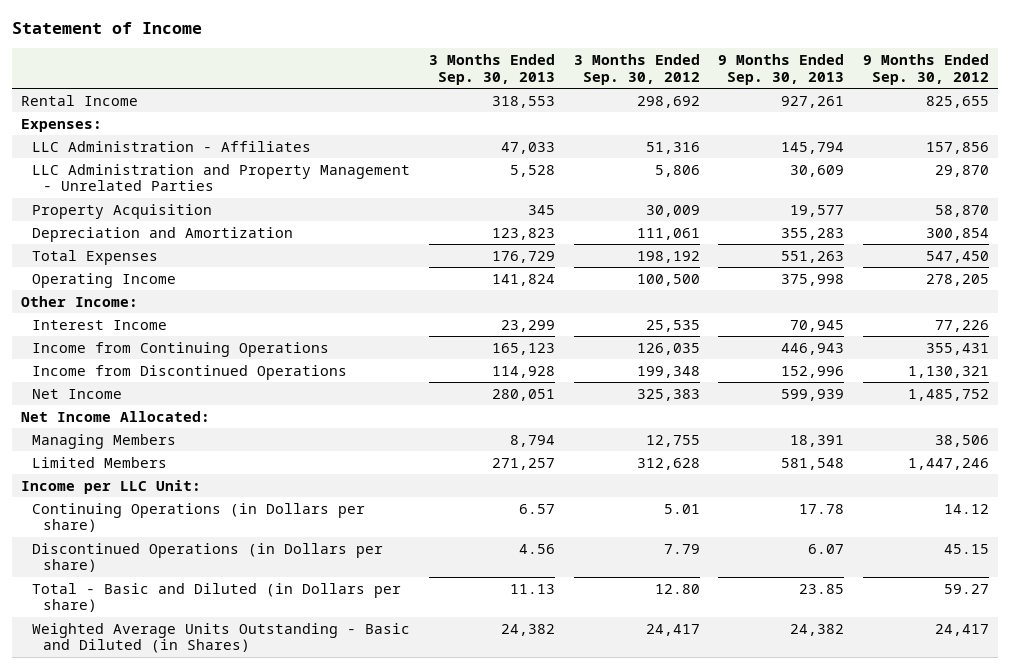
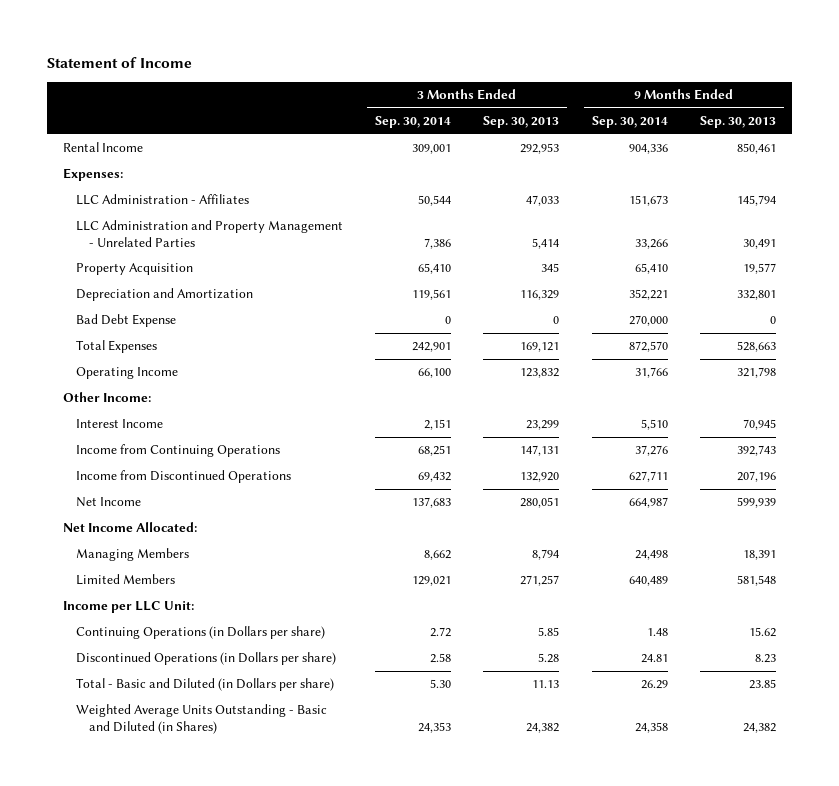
[573,54,700,85] 3 Months Ended Sep. 30, 2012 -> none
[862,54,989,85] 9 Months Ended Sep. 30, 2012 -> none
none -> [375,116,452,129] Sep. 30, 2014
none -> [591,116,668,129] Sep. 30, 2014
[491,95,555,108] 318,553 -> [520,143,560,155] 292,953
[781,95,845,108] 927,261 -> [736,143,776,155] 850,461
[509,164,555,177] 5,528 -> [532,237,560,249] 5,414
[790,164,845,177] 30,609 -> [742,238,776,249] 30,491
[491,227,555,240] 123,823 -> [520,290,560,301] 116,329
[781,227,845,240] 355,283 -> [736,290,776,301] 332,801
none -> [75,314,176,328] Bad Debt Expense
[491,250,555,263] 176,729 -> [520,342,560,353] 169,121
[781,250,845,263] 551,263 -> [736,341,776,353] 528,663
[491,273,555,286] 141,824 -> [520,368,560,379] 123,832
[781,273,845,286] 375,998 -> [736,367,776,379] 321,798
[491,342,555,355] 165,123 -> [520,445,560,457] 147,131
[781,342,845,355] 446,943 -> [736,445,776,457] 392,743
[491,365,555,378] 114,928 -> [520,472,560,483] 132,920
[781,365,845,378] 152,996 -> [736,471,776,483] 207,196
[518,503,555,514] 6.57 -> [538,627,560,637] 5.85
[799,503,845,514] 17.78 -> [748,627,776,638] 15.62
[518,543,555,554] 4.56 -> [538,653,560,664] 5.28
[808,543,845,554] 6.07 -> [754,654,776,664] 8.23

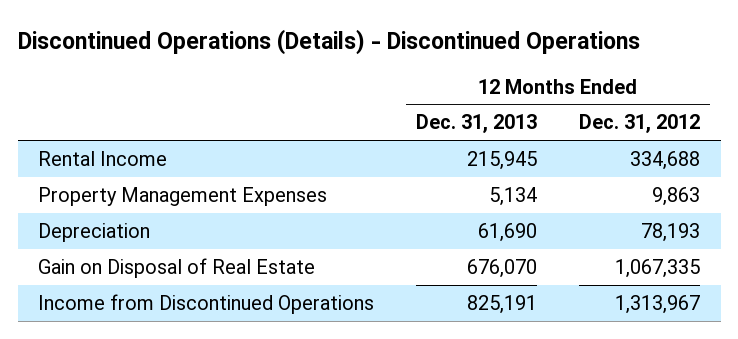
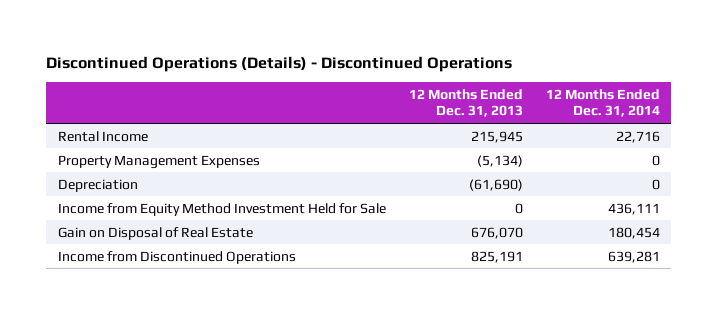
[578,114,700,134] Dec. 31, 2012 -> none
none -> [545,88,660,118] 12 Months Ended Dec. 31, 2014
[489,186,538,206] 5,134 -> [476,154,523,167] (5,134)
[478,222,538,242] 61,690 -> [468,178,523,191] (61,690)
none -> [57,202,386,216] Income from Equity Method Investment Held for Sale

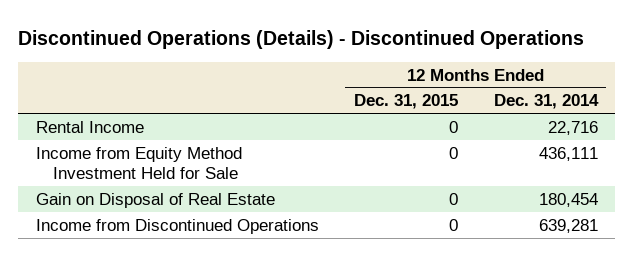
[408,88,523,118] 12 Months Ended Dec. 31, 2013 -> none
none -> [354,94,459,110] Dec. 31, 2015
[57,154,260,169] Property Management Expenses -> none
[57,178,138,192] Depreciation -> none

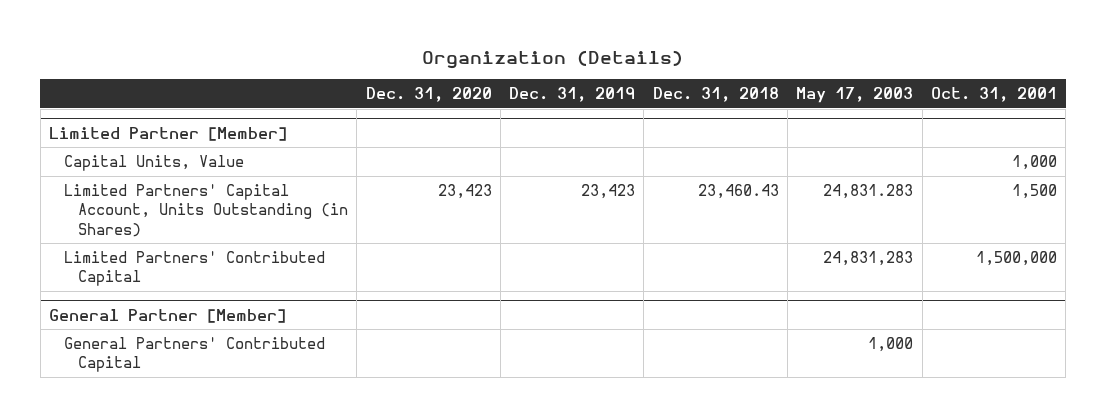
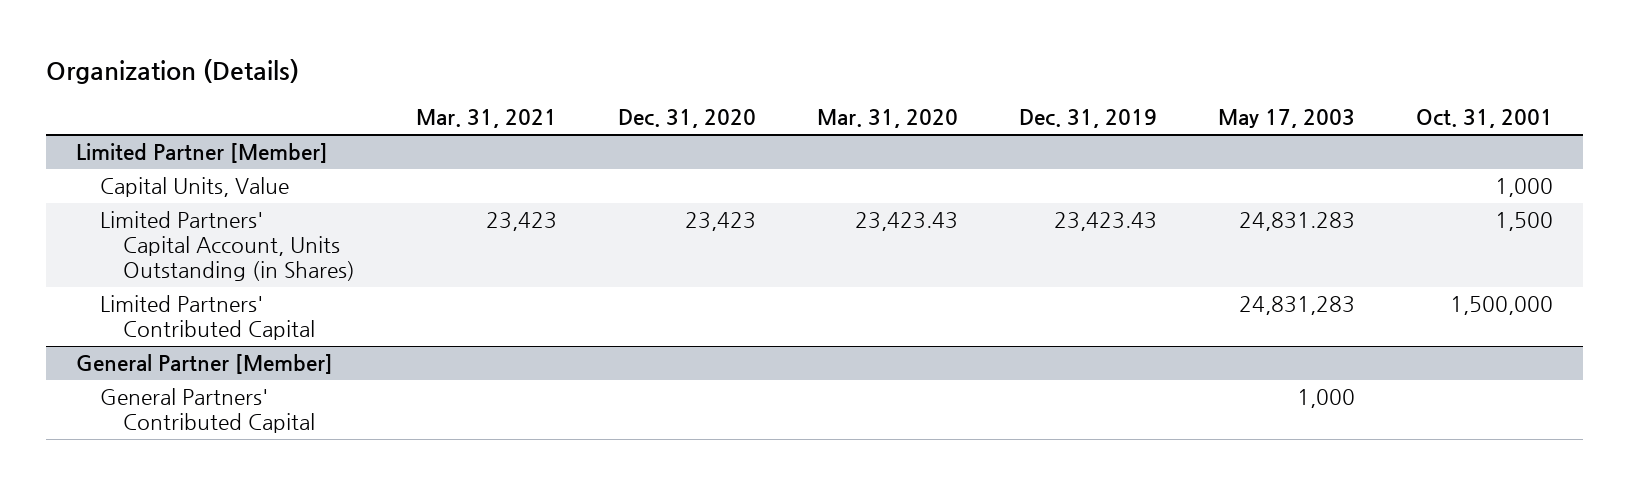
[652,86,779,102] Dec. 31, 2018 -> none
none -> [415,109,557,129] Mar. 31, 2021
none -> [816,109,958,129] Mar. 31, 2020
[581,184,636,200] 23,423 -> [1053,212,1157,232] 23,423.43

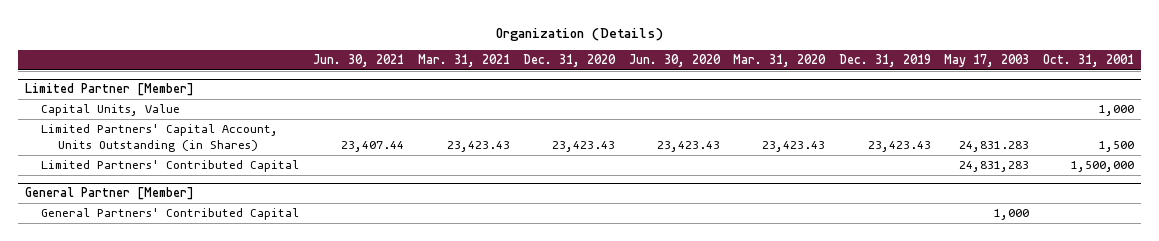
none -> [312,54,404,68] Jun. 30, 2021
none -> [628,54,721,68] Jun. 30, 2020
[485,212,557,232] 23,423 -> [446,141,510,153] 23,423.43
[684,212,756,232] 23,423 -> [552,141,616,153] 23,423.43

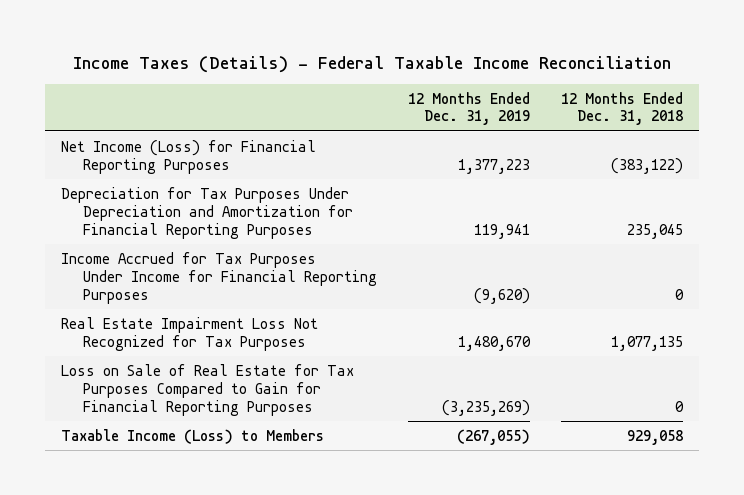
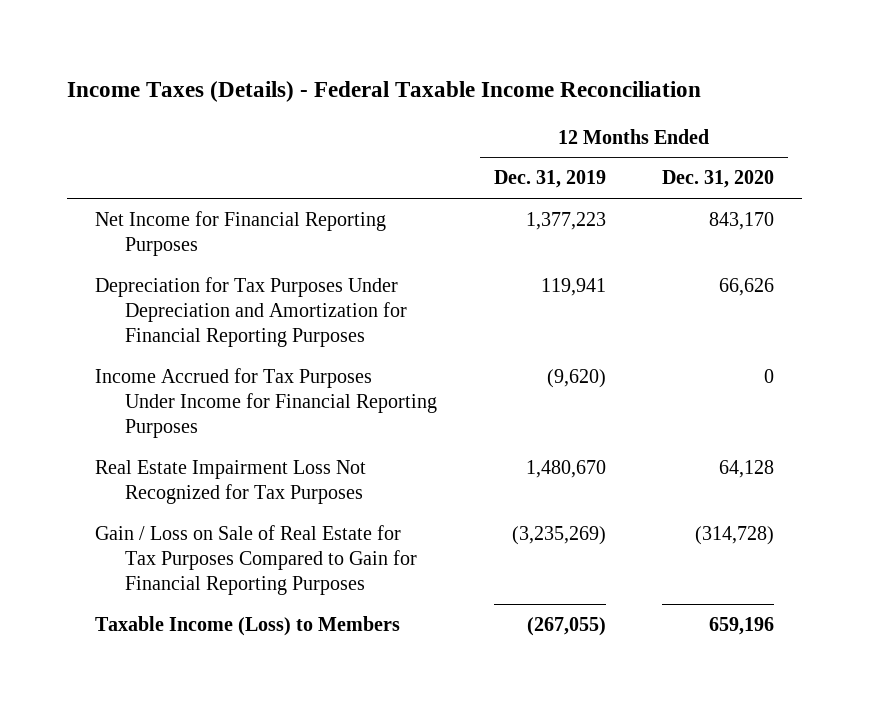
[561,91,684,126] 12 Months Ended Dec. 31, 2018 -> none
none -> [662,170,775,189] Dec. 31, 2020
[60,139,316,174] Net Income (Loss) for Financial Reporting Purposes -> [94,210,386,256] Net Income for Financial Reporting Purposes
[60,363,354,416] Loss on Sale of Real Estate for Tax Purposes Compared to Gain for Financial Reporting Purposes -> [94,524,418,596] Gain / Loss on Sale of Real Estate for Tax Purposes Compared to Gain for Financial Reporting Purposes

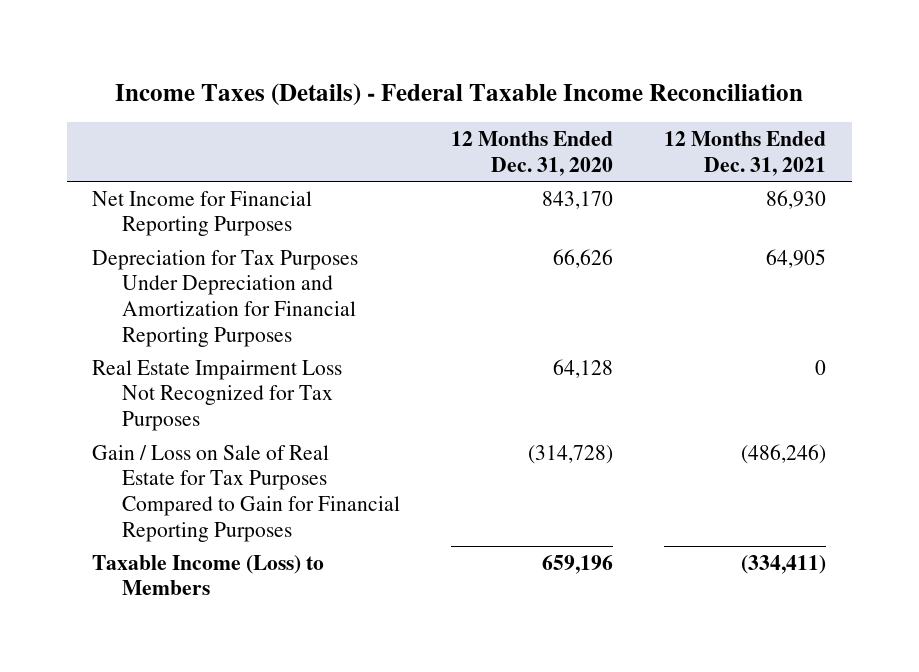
[493,170,606,189] Dec. 31, 2019 -> none
none -> [664,130,827,176] 12 Months Ended Dec. 31, 2021
[94,367,438,439] Income Accrued for Tax Purposes Under Income for Financial Reporting Purposes -> none

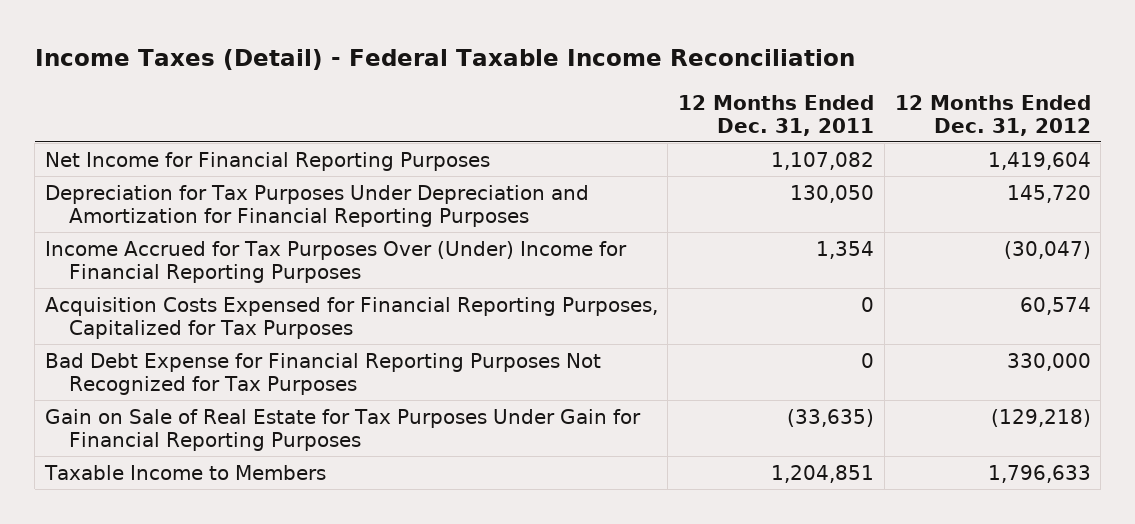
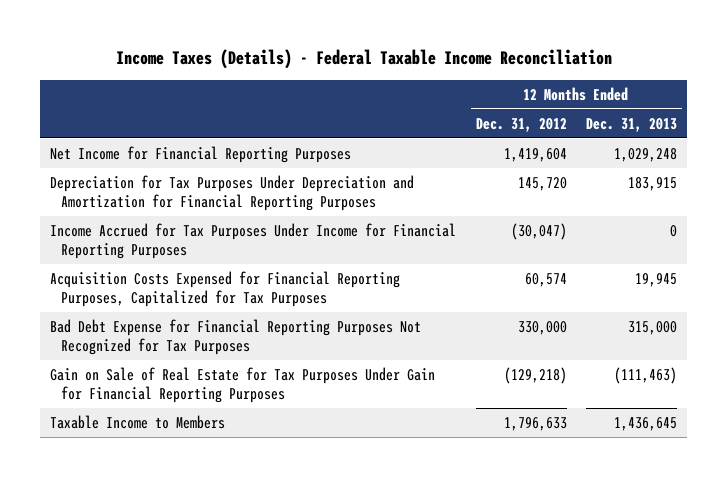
[34,48,855,70] Income Taxes (Detail) - Federal Taxable Income Reconciliation -> [115,49,612,70] Income Taxes (Details) - Federal Taxable Income Reconciliation
[678,94,875,136] 12 Months Ended Dec. 31, 2011 -> none
none -> [586,117,678,132] Dec. 31, 2013
[44,240,627,284] Income Accrued for Tax Purposes Over (Under) Income for Financial Reporting Purposes -> [50,222,457,259] Income Accrued for Tax Purposes Under Income for Financial Reporting Purposes

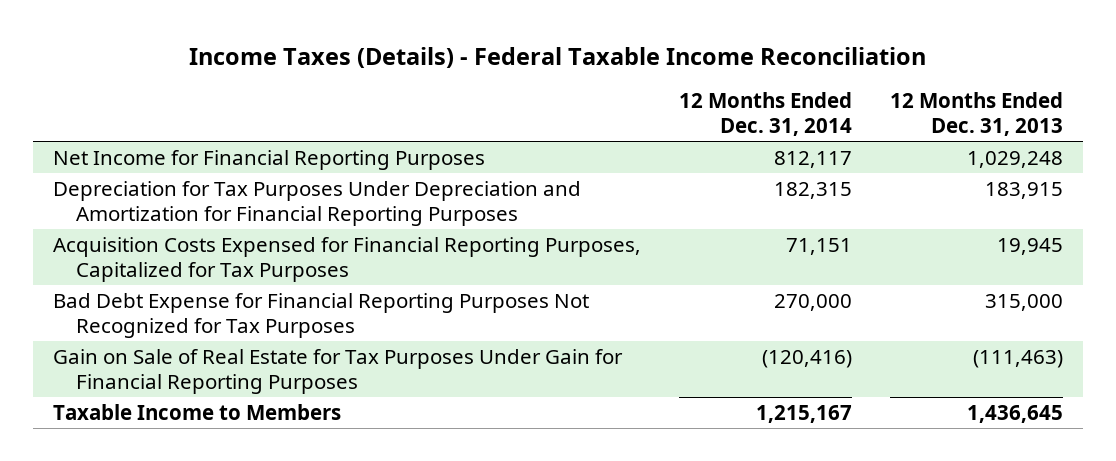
[475,117,567,132] Dec. 31, 2012 -> none
none -> [678,92,852,137] 12 Months Ended Dec. 31, 2014
[50,222,457,259] Income Accrued for Tax Purposes Under Income for Financial Reporting Purposes -> none

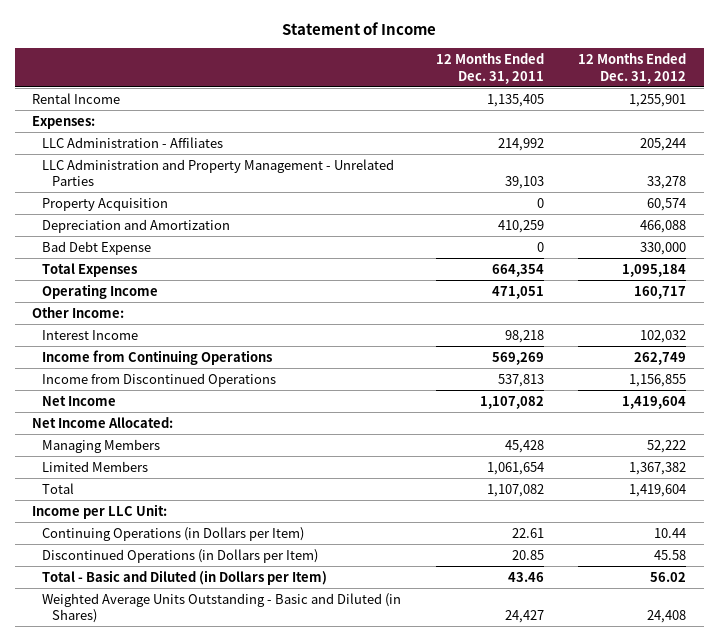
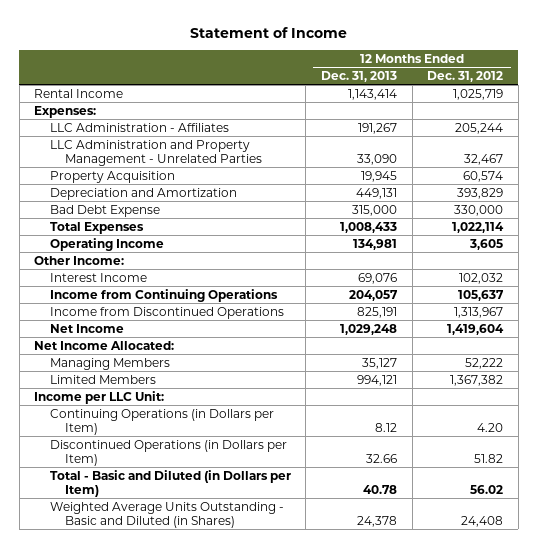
[435,52,544,84] 12 Months Ended Dec. 31, 2011 -> none
none -> [321,70,398,82] Dec. 31, 2013
[629,93,687,107] 1,255,901 -> [453,88,504,100] 1,025,719
[647,176,687,190] 33,278 -> [464,153,504,165] 32,467
[640,219,687,233] 466,088 -> [457,187,504,199] 393,829
[622,263,687,277] 1,095,184 -> [452,221,505,233] 1,022,114
[634,285,687,299] 160,717 -> [469,238,504,250] 3,605
[634,351,687,365] 262,749 -> [458,289,505,301] 105,637
[629,373,687,387] 1,156,855 -> [454,306,504,318] 1,313,967
[42,482,75,494] Total -> none
[654,527,687,538] 10.44 -> [477,422,504,432] 4.20
[654,549,687,560] 45.58 -> [474,453,504,463] 51.82

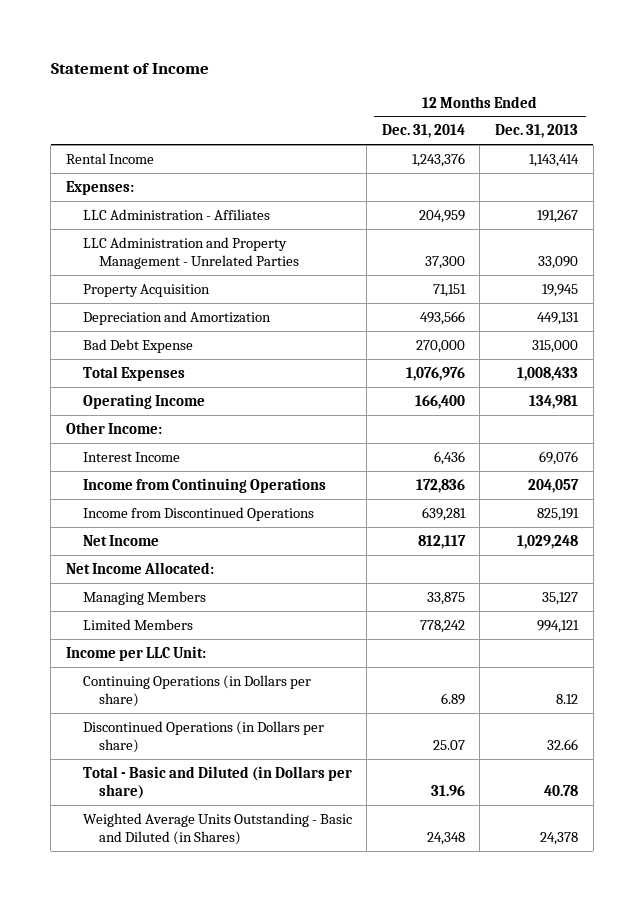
[427,70,504,82] Dec. 31, 2012 -> none
none -> [381,124,465,139] Dec. 31, 2014
[49,408,274,435] Continuing Operations (in Dollars per Item) -> [82,674,311,708] Continuing Operations (in Dollars per share)
[49,439,287,466] Discontinued Operations (in Dollars per Item) -> [82,720,324,754] Discontinued Operations (in Dollars per share)
[49,469,291,497] Total - Basic and Diluted (in Dollars per Item) -> [82,765,352,800] Total - Basic and Diluted (in Dollars per share)

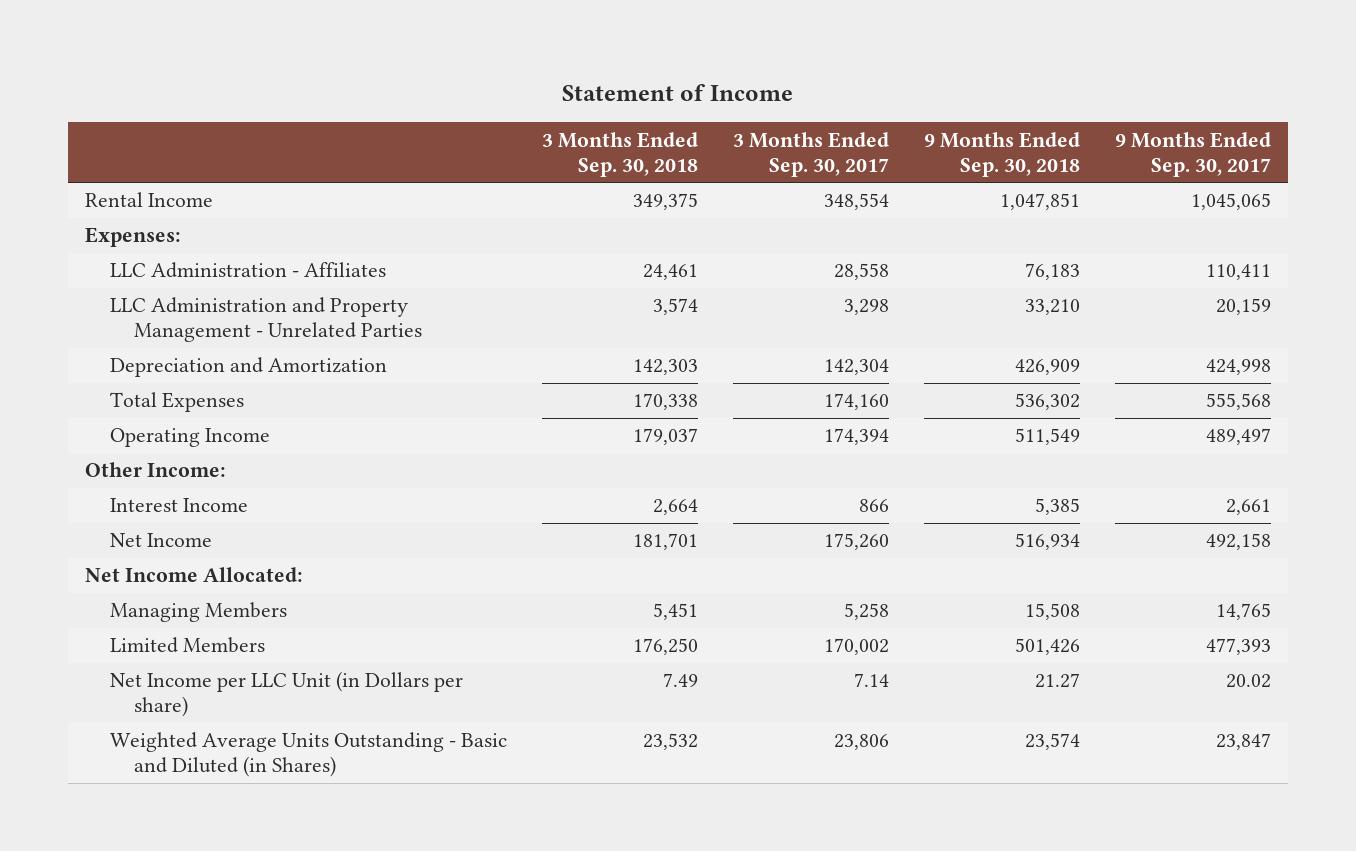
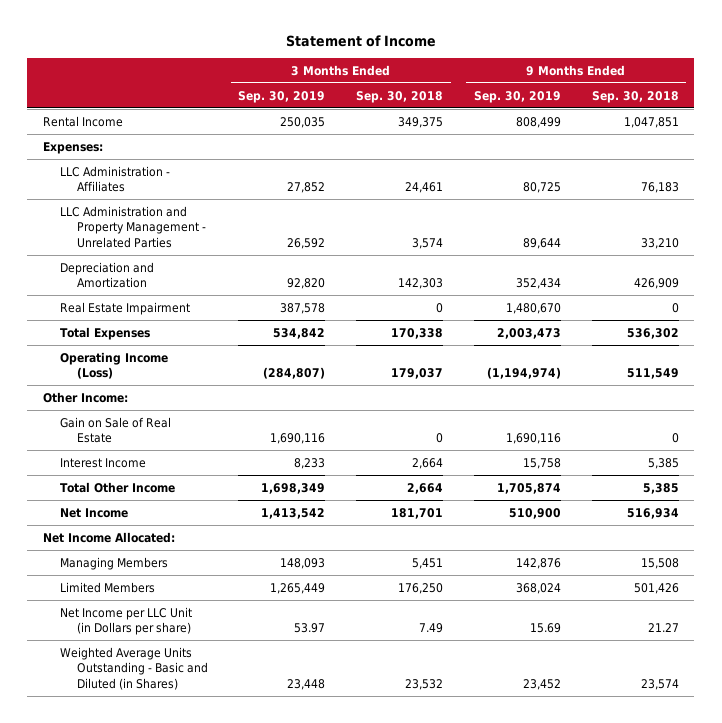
[732,131,889,177] 3 Months Ended Sep. 30, 2017 -> none
[1114,131,1271,177] 9 Months Ended Sep. 30, 2017 -> none
none -> [238,90,326,103] Sep. 30, 2019
none -> [474,90,562,103] Sep. 30, 2019
none -> [59,301,190,315] Real Estate Impairment
[109,428,270,448] Operating Income -> [59,351,168,380] Operating Income (Loss)
none -> [59,416,171,444] Gain on Sale of Real Estate
none -> [59,481,175,493] Total Other Income

